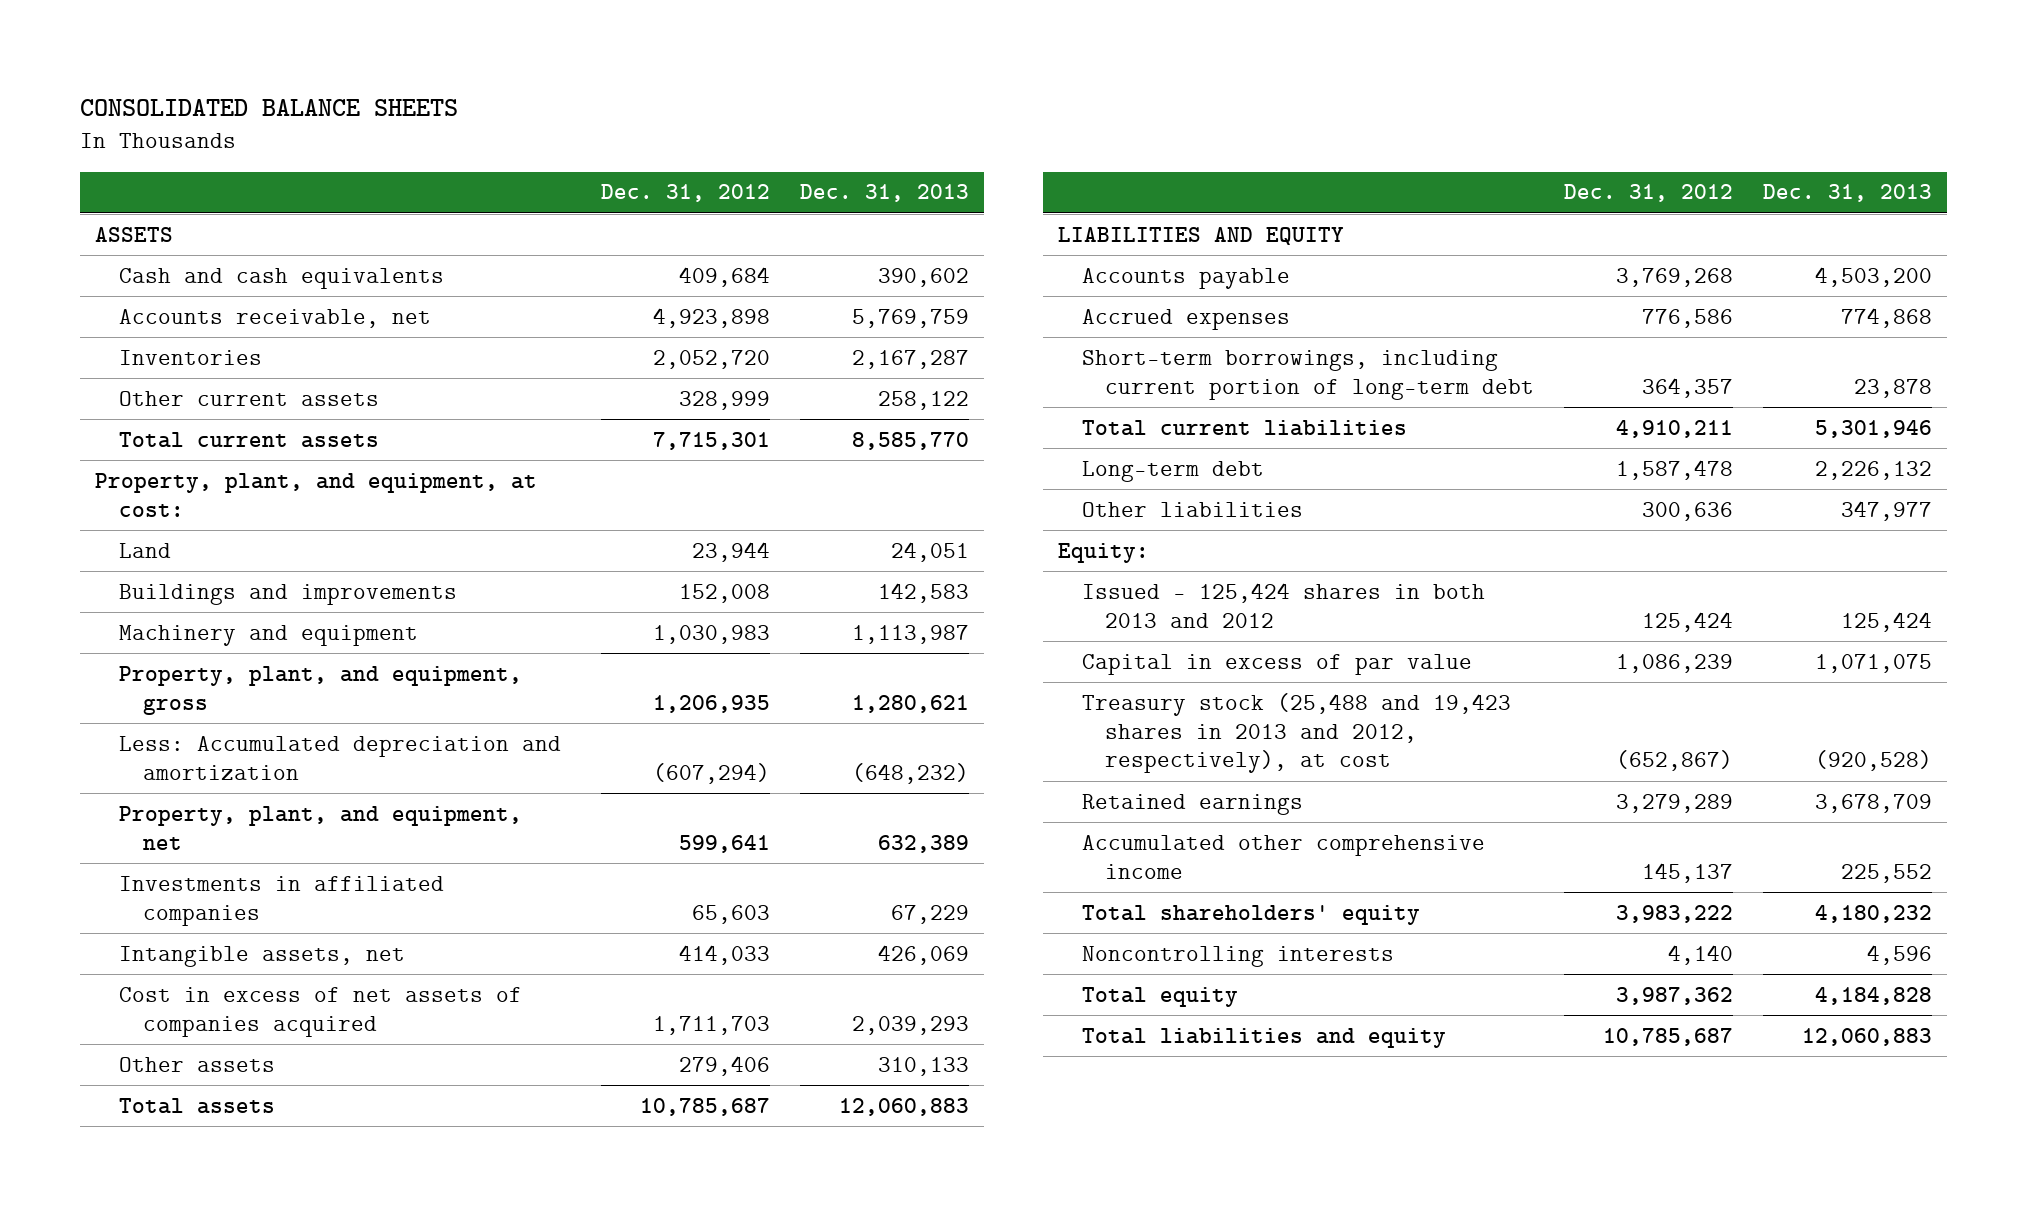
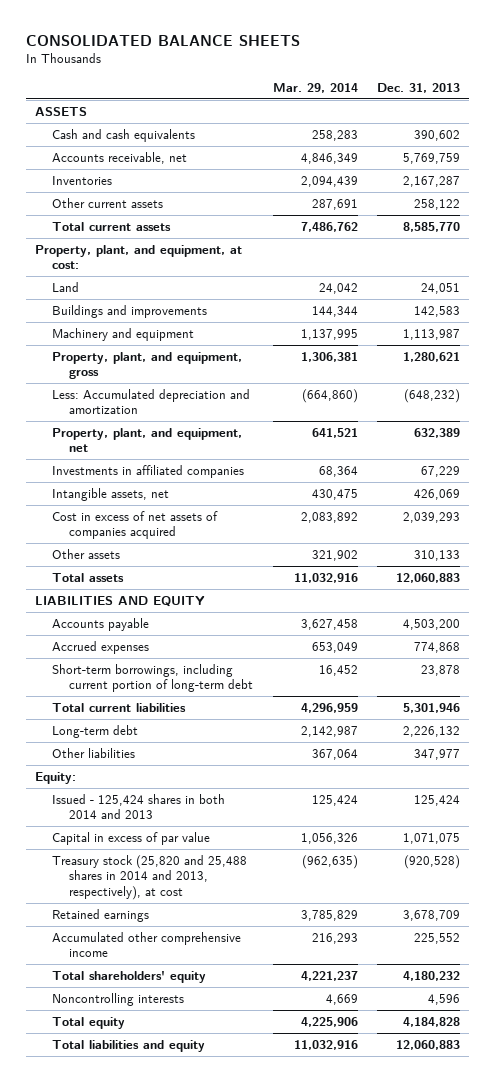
[601,184,771,203] Dec. 31, 2012 -> none
none -> [272,82,358,93] Mar. 29, 2014
[1081,582,1485,628] Issued - 125,424 shares in both 2013 and 2012 -> [52,793,226,820] Issued - 125,424 shares in both 2014 and 2013
[1081,692,1511,774] Treasury stock (25,488 and 19,423 shares in 2013 and 2012, respectively), at cost -> [52,854,248,901] Treasury stock (25,820 and 25,488 shares in 2014 and 2013, respectively), at cost

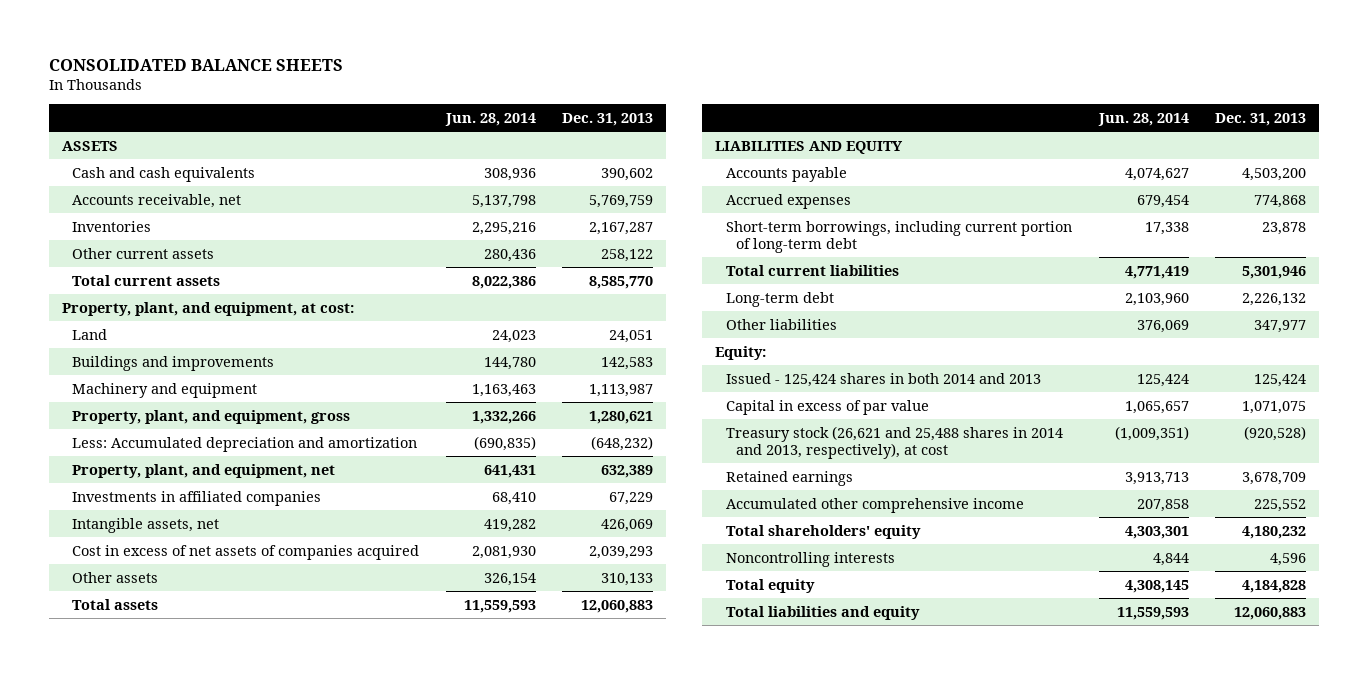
[272,82,358,93] Mar. 29, 2014 -> none
none -> [444,112,536,126] Jun. 28, 2014
[52,854,248,901] Treasury stock (25,820 and 25,488 shares in 2014 and 2013, respectively), at cost -> [725,425,1063,459] Treasury stock (26,621 and 25,488 shares in 2014 and 2013, respectively), at cost

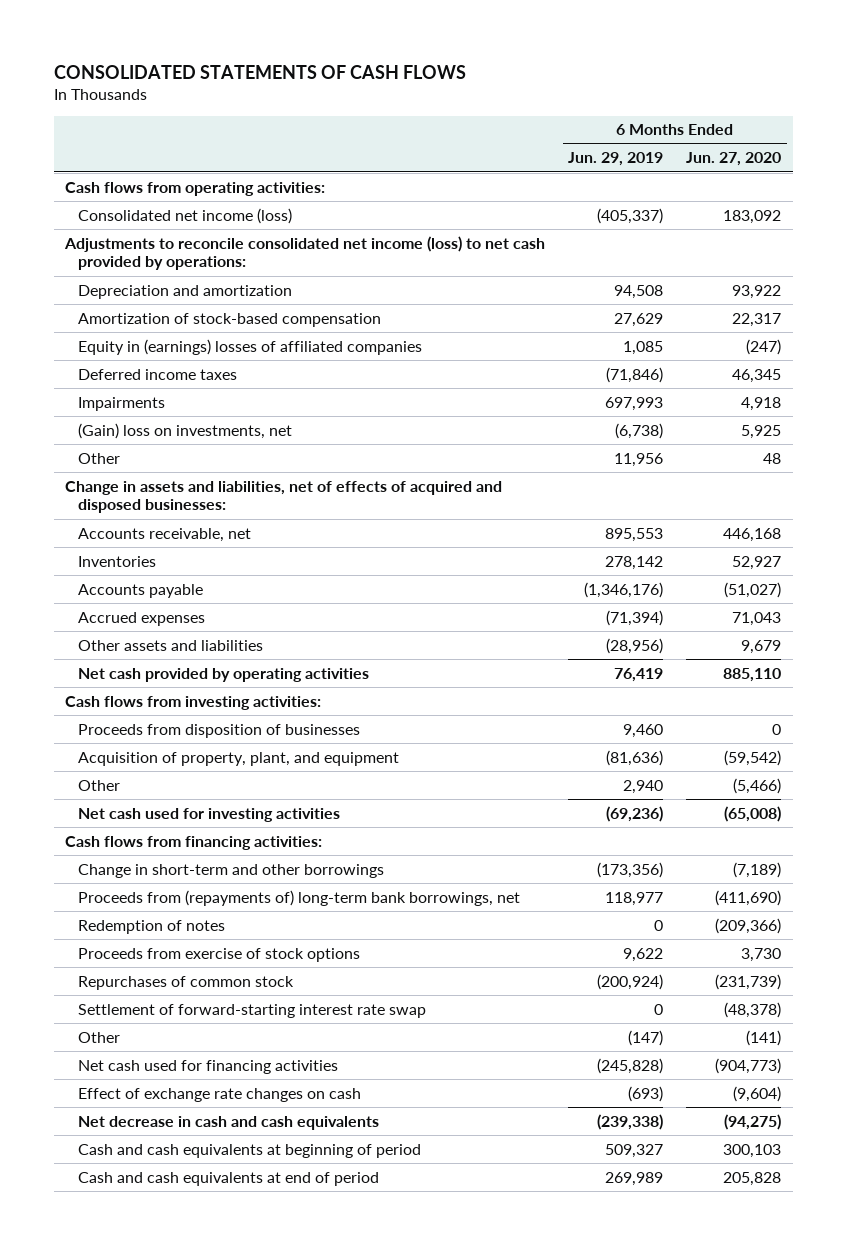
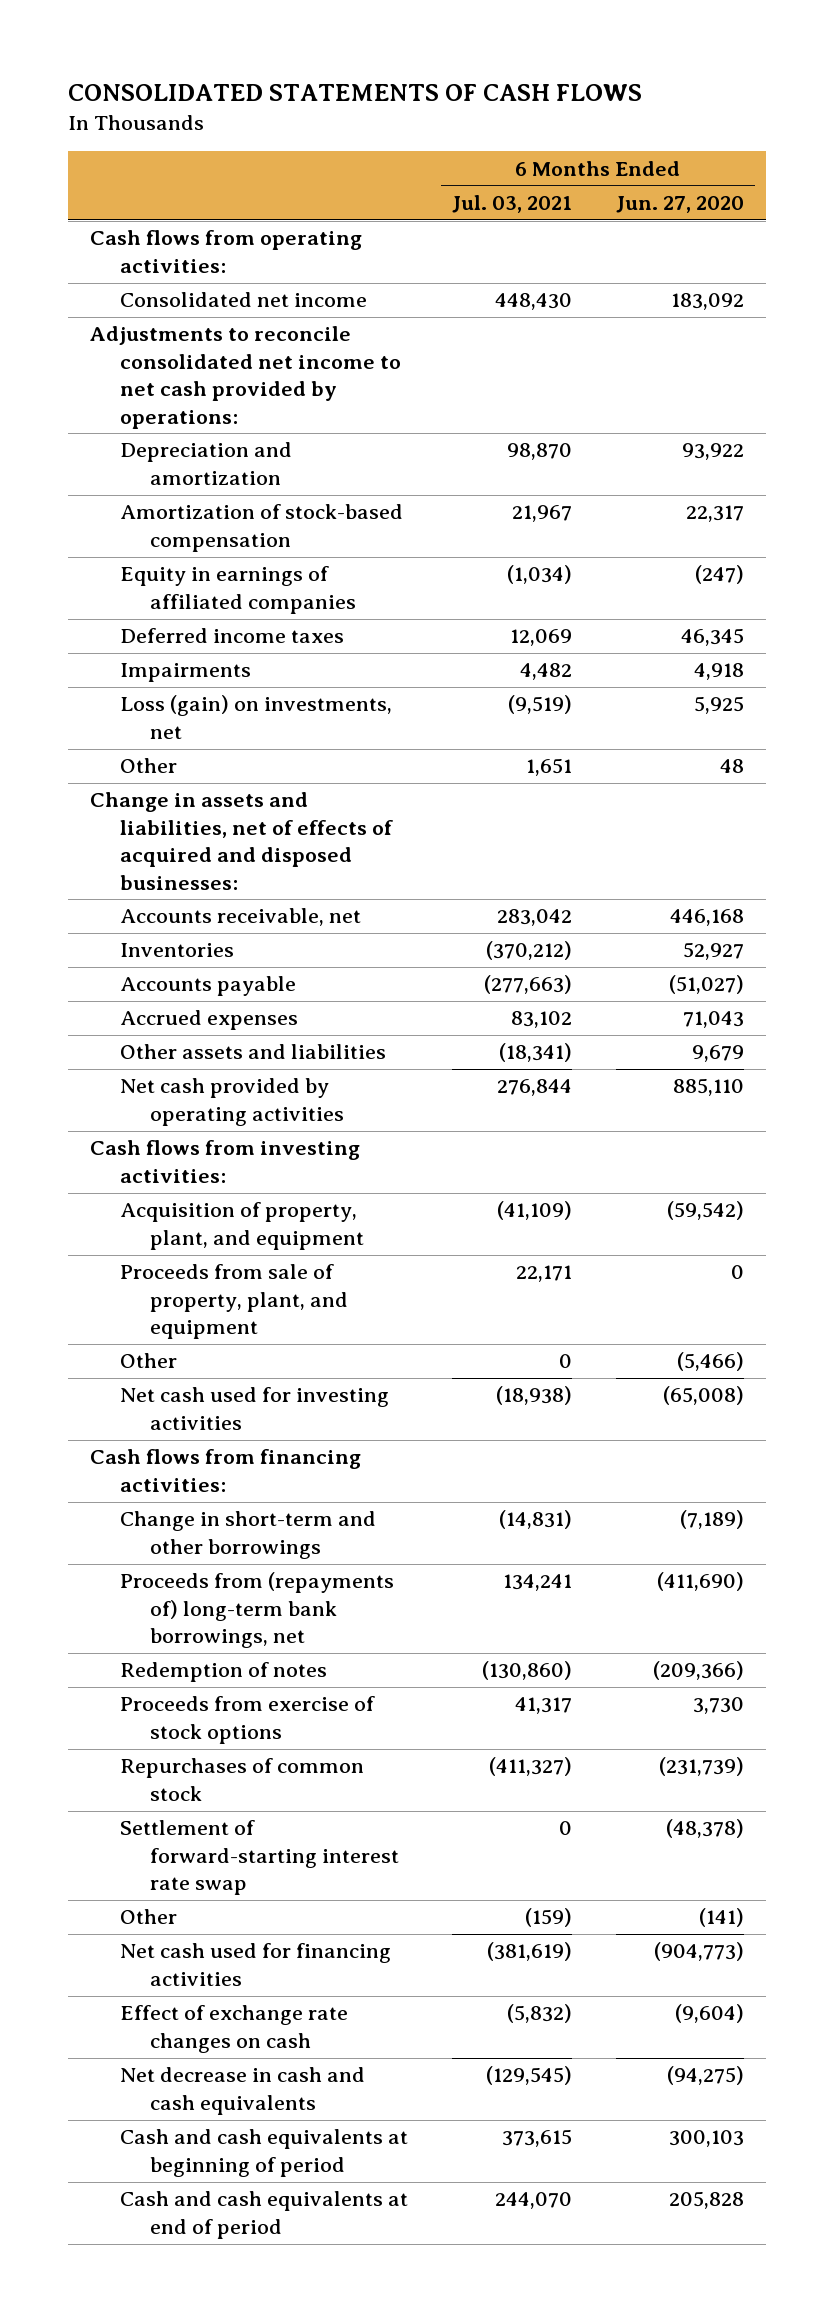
[568,152,664,167] Jun. 29, 2019 -> none
none -> [452,194,573,213] Jul. 03, 2021
[78,207,293,224] Consolidated net income (loss) -> [119,292,367,308] Consolidated net income
[64,235,546,271] Adjustments to reconcile consolidated net income (loss) to net cash provided by operations: -> [89,326,401,429] Adjustments to reconcile consolidated net income to net cash provided by operations:
[78,338,423,355] Equity in (earnings) losses of affiliated companies -> [119,566,357,614] Equity in earnings of affiliated companies
[78,422,293,439] (Gain) loss on investments, net -> [119,695,392,739] Loss (gain) on investments, net
[78,723,361,738] Proceeds from disposition of businesses -> none
none -> [119,1264,349,1340] Proceeds from sale of property, plant, and equipment

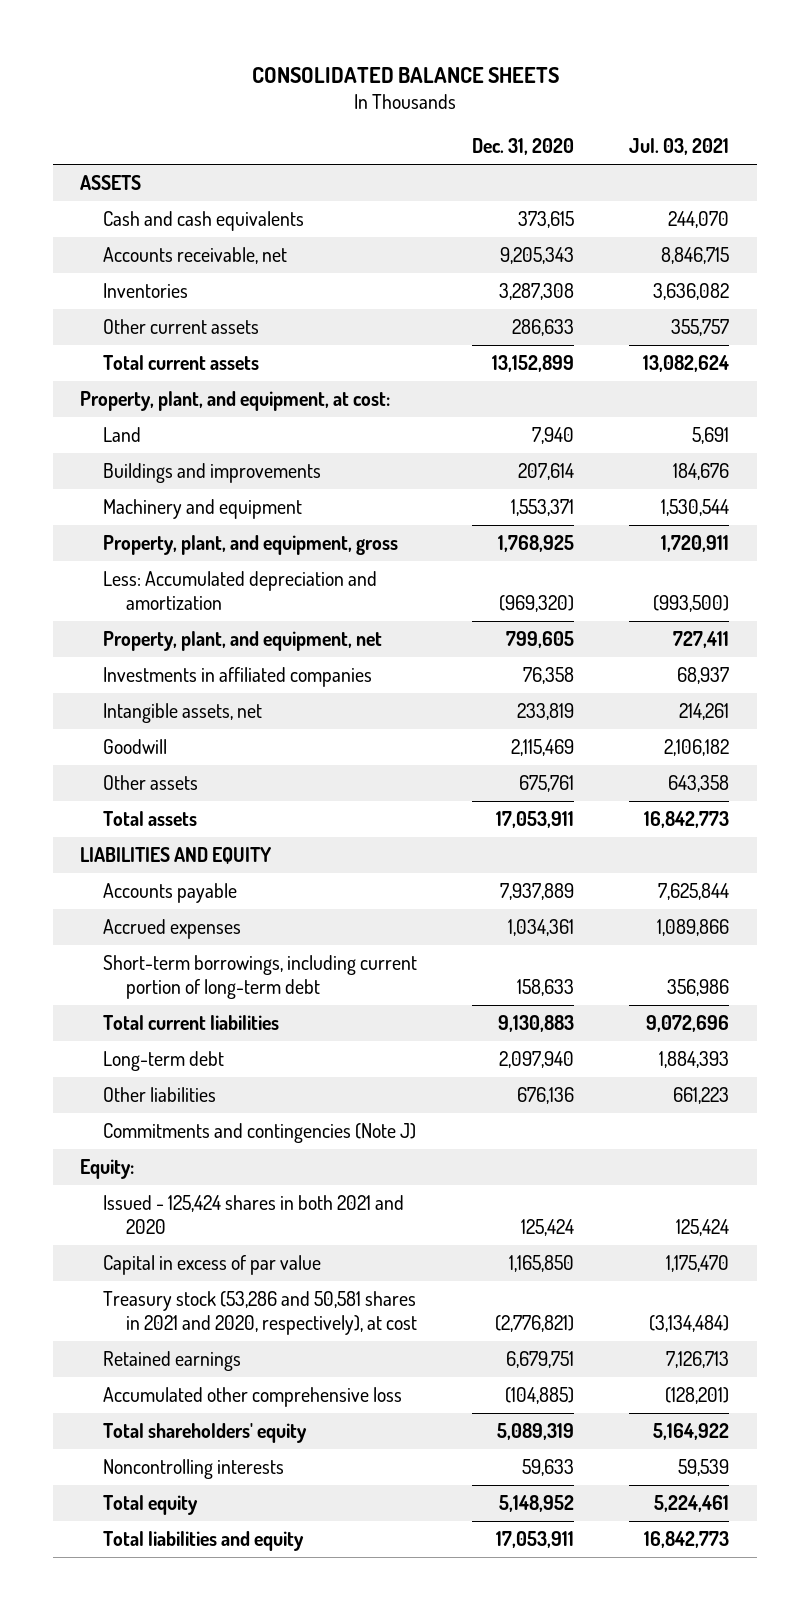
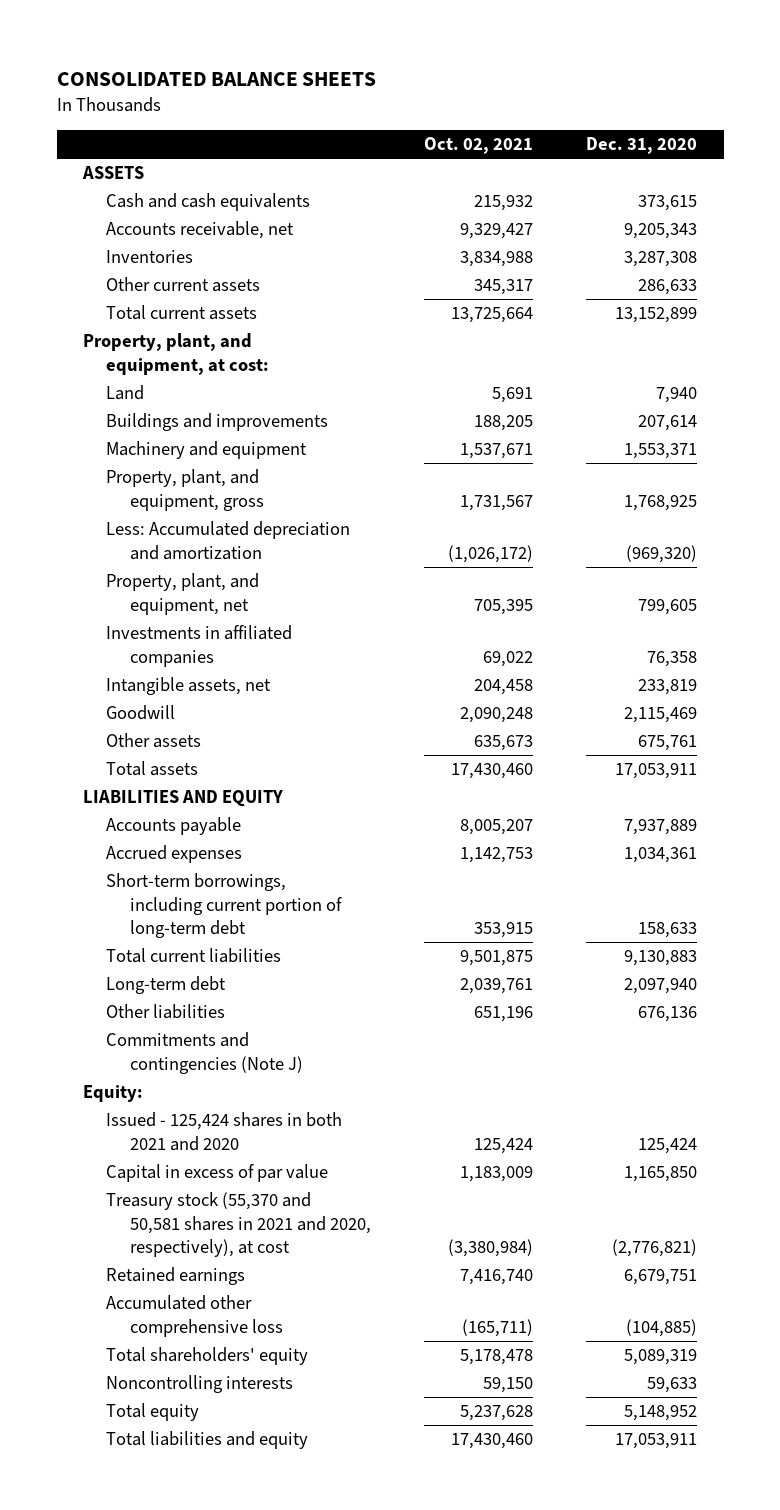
[629,138,730,156] Jul. 03, 2021 -> none
none -> [423,137,533,155] Oct. 02, 2021
[103,1291,418,1336] Treasury stock (53,286 and 50,581 shares in 2021 and 2020, respectively), at cost -> [106,1192,371,1258] Treasury stock (55,370 and 50,581 shares in 2021 and 2020, respectively), at cost

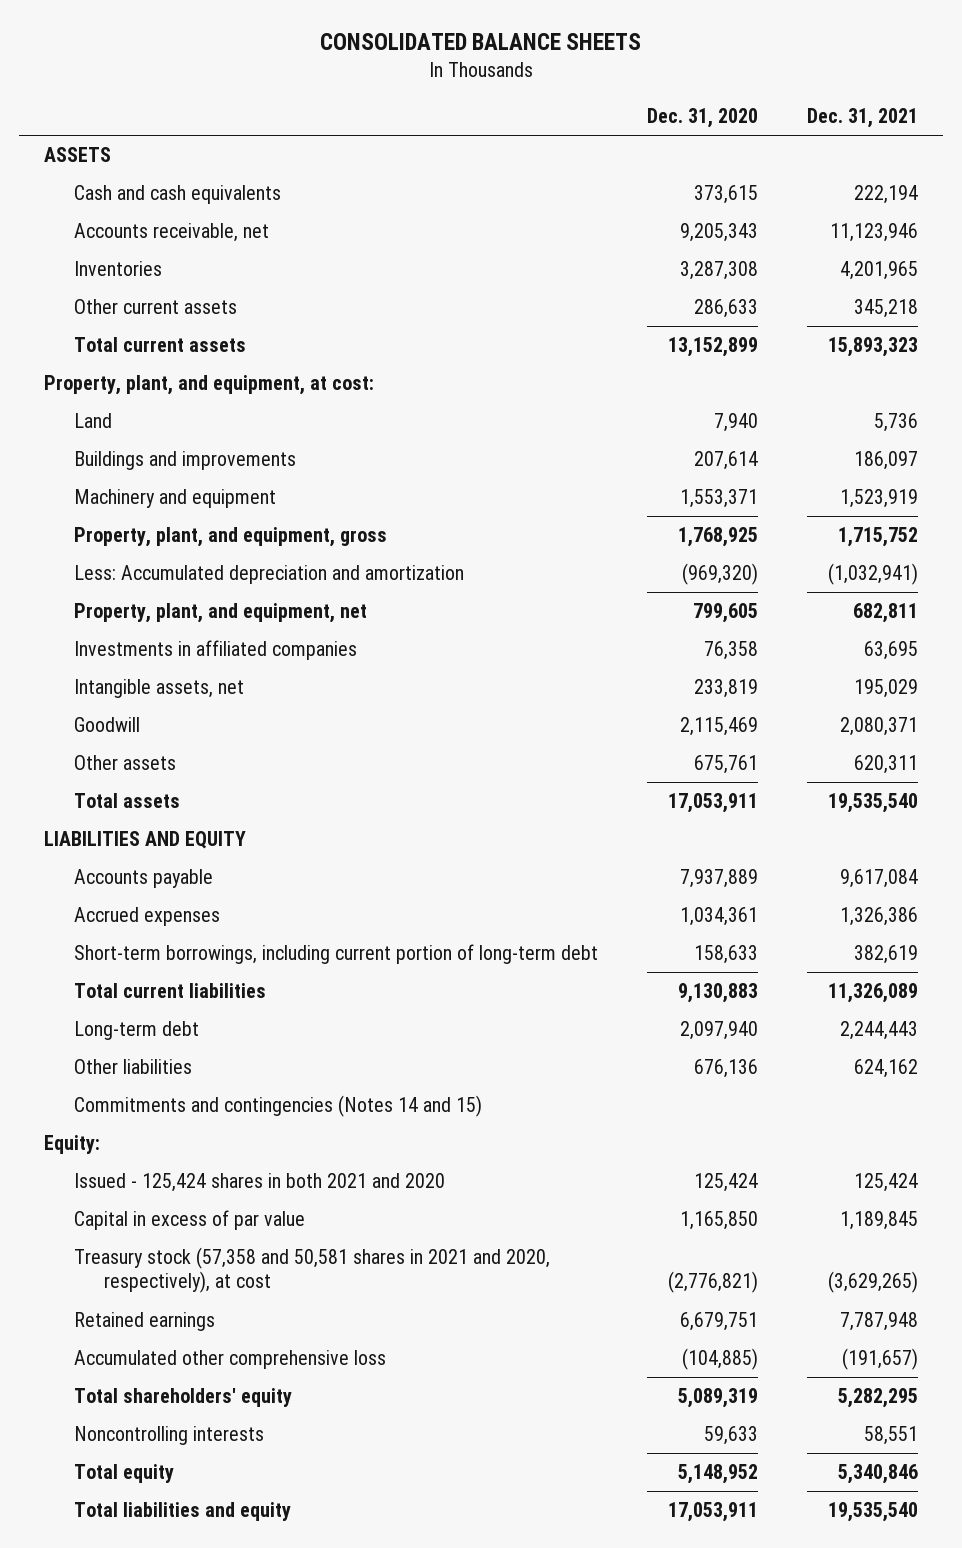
[423,137,533,155] Oct. 02, 2021 -> none
none -> [807,108,919,129] Dec. 31, 2021
[106,1032,303,1074] Commitments and contingencies (Note J) -> [73,1095,482,1118] Commitments and contingencies (Notes 14 and 15)
[106,1192,371,1258] Treasury stock (55,370 and 50,581 shares in 2021 and 2020, respectively), at cost -> [73,1247,550,1294] Treasury stock (57,358 and 50,581 shares in 2021 and 2020, respectively), at cost

